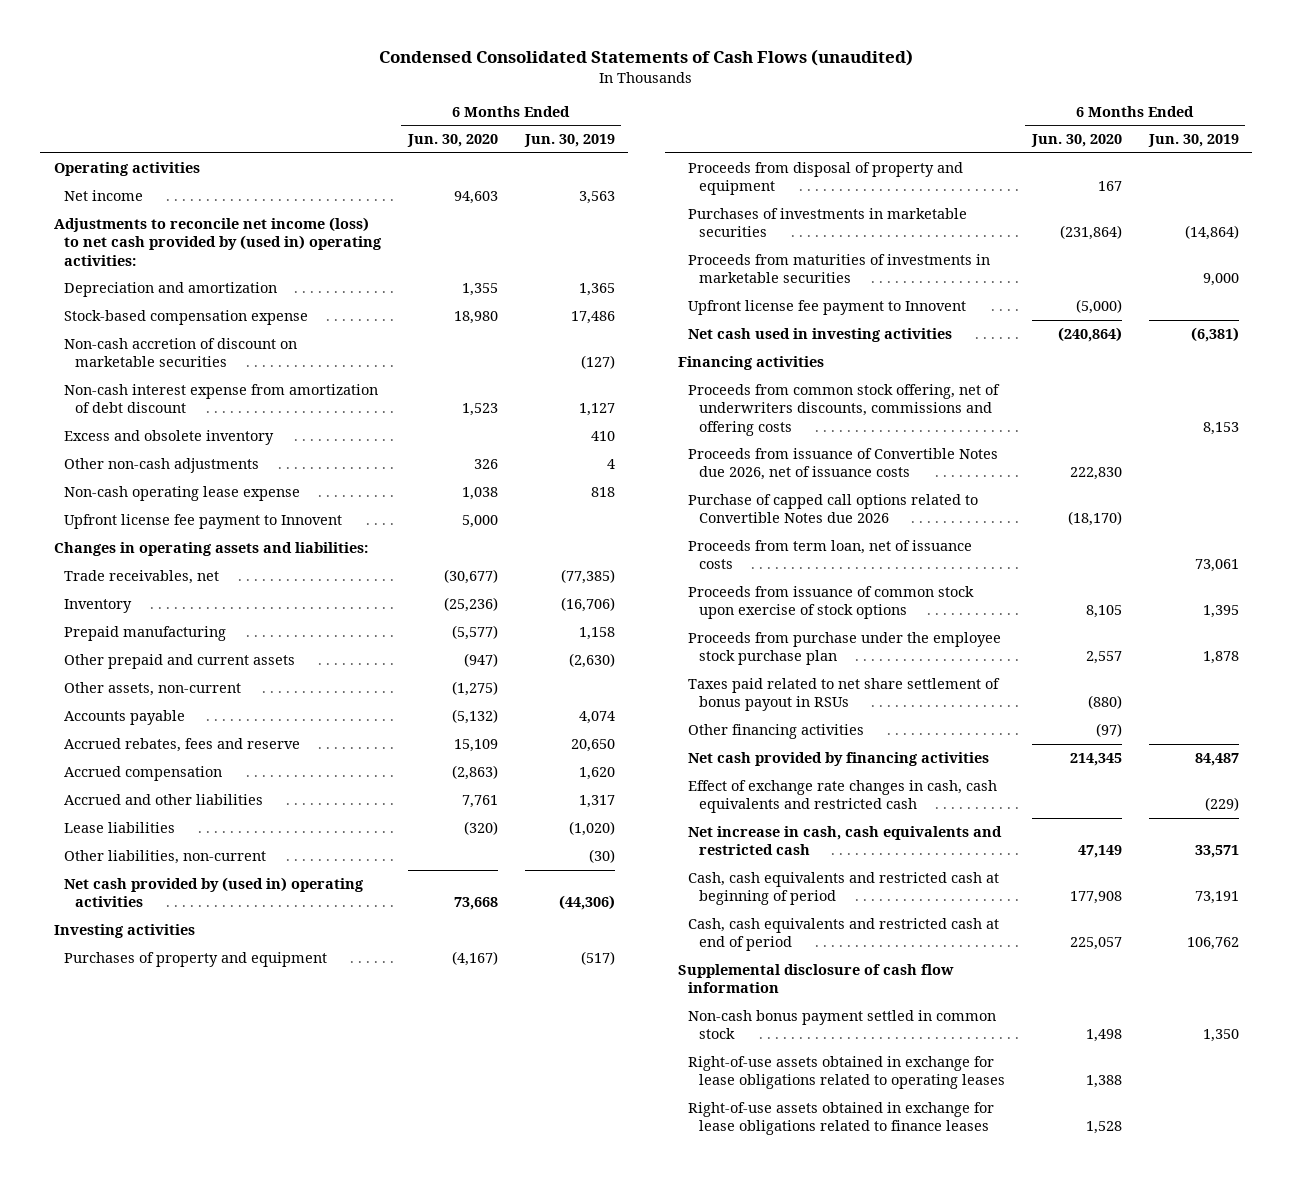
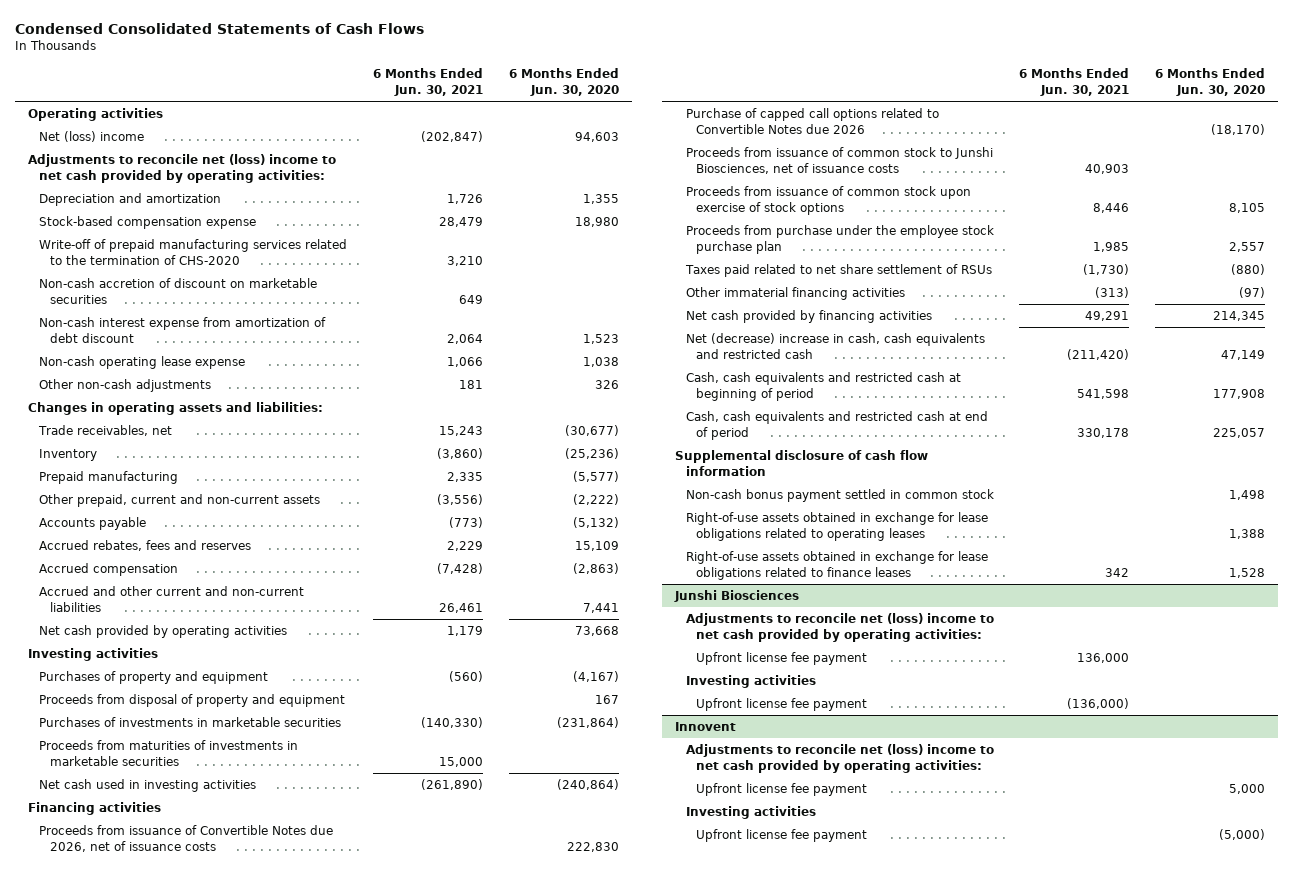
[379,48,914,66] Condensed Consolidated Statements of Cash Flows (unaudited) -> [15,22,425,34] Condensed Consolidated Statements of Cash Flows
[523,134,615,148] Jun. 30, 2019 -> none
none -> [372,68,483,96] 6 Months Ended Jun. 30, 2021
[64,190,144,202] Net income -> [39,131,145,143] Net (loss) income
[53,217,383,266] Adjustments to reconcile net income (loss) to net cash provided by (used in) operating activities: -> [28,154,337,183] Adjustments to reconcile net (loss) income to net cash provided by operating activities:
none -> [39,239,348,265] Write-off of prepaid manufacturing services related to the termination of CHS-2020
[64,430,275,446] Excess and obsolete inventory -> none
[64,514,343,530] Upfront license fee payment to Innovent -> none
[64,458,260,474] Other non-cash adjustments -> [39,379,212,393] Other non-cash adjustments
[64,682,242,697] Other assets, non-current -> none
[64,654,296,670] Other prepaid and current assets -> [39,494,321,508] Other prepaid, current and non-current assets
[463,653,498,668] (947) -> [572,494,619,506] (2,222)
[64,738,301,753] Accrued rebates, fees and reserve -> [39,540,252,552] Accrued rebates, fees and reserves
[64,822,176,834] Lease liabilities -> none
[64,850,267,865] Other liabilities, non-current -> none
[64,794,264,806] Accrued and other liabilities -> [39,586,305,612] Accrued and other current and non-current liabilities
[461,795,498,809] 7,761 -> [582,602,619,613] 7,441
[64,877,365,908] Net cash provided by (used in) operating activities -> [39,625,288,639] Net cash provided by operating activities
[688,300,967,316] Upfront license fee payment to Innovent -> none
[688,384,1001,436] Proceeds from common stock offering, net of underwriters discounts, commissions and offering costs -> none
[688,540,973,570] Proceeds from term loan, net of issuance costs -> none
none -> [685,147,993,174] Proceeds from issuance of common stock to Junshi Biosciences, net of issuance costs
[688,678,1001,712] Taxes paid related to net share settlement of bonus payout in RSUs -> [684,264,992,278] Taxes paid related to net share settlement of RSUs
[688,724,865,740] Other financing activities -> [685,287,905,301] Other immaterial financing activities
[688,780,998,814] Effect of exchange rate changes in cash, cash equivalents and restricted cash -> none
[688,826,1003,856] Net increase in cash, cash equivalents and restricted cash -> [685,333,985,359] Net (decrease) increase in cash, cash equivalents and restricted cash
none -> [673,590,799,603] Junshi Biosciences
none -> [685,613,994,642] Adjustments to reconcile net (loss) income to net cash provided by operating activities:
none -> [696,652,868,666] Upfront license fee payment
none -> [685,675,816,689] Investing activities
none -> [696,698,868,712] Upfront license fee payment
none -> [674,722,736,732] Innovent
none -> [685,744,994,773] Adjustments to reconcile net (loss) income to net cash provided by operating activities:
none -> [696,783,868,797] Upfront license fee payment
none -> [685,806,816,820] Investing activities
none -> [696,829,868,843] Upfront license fee payment

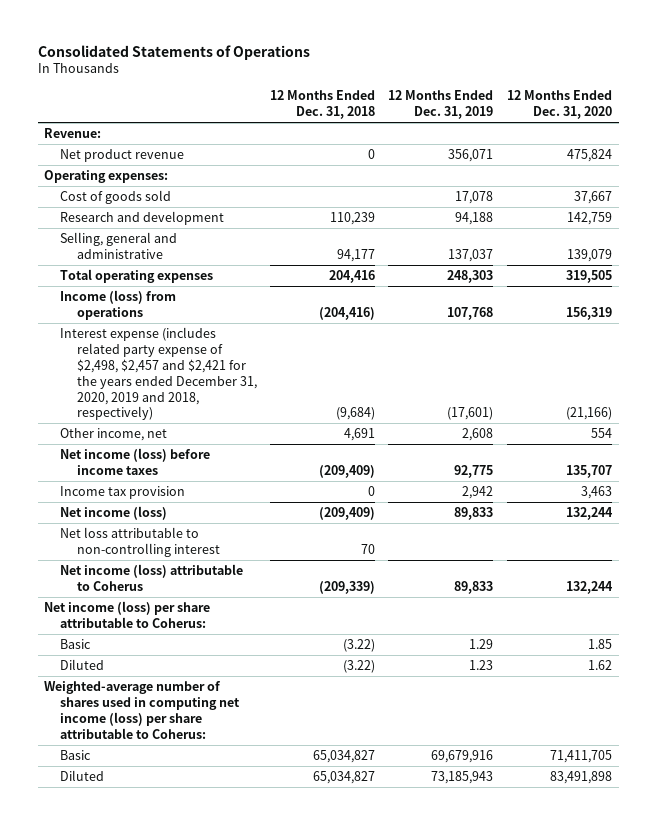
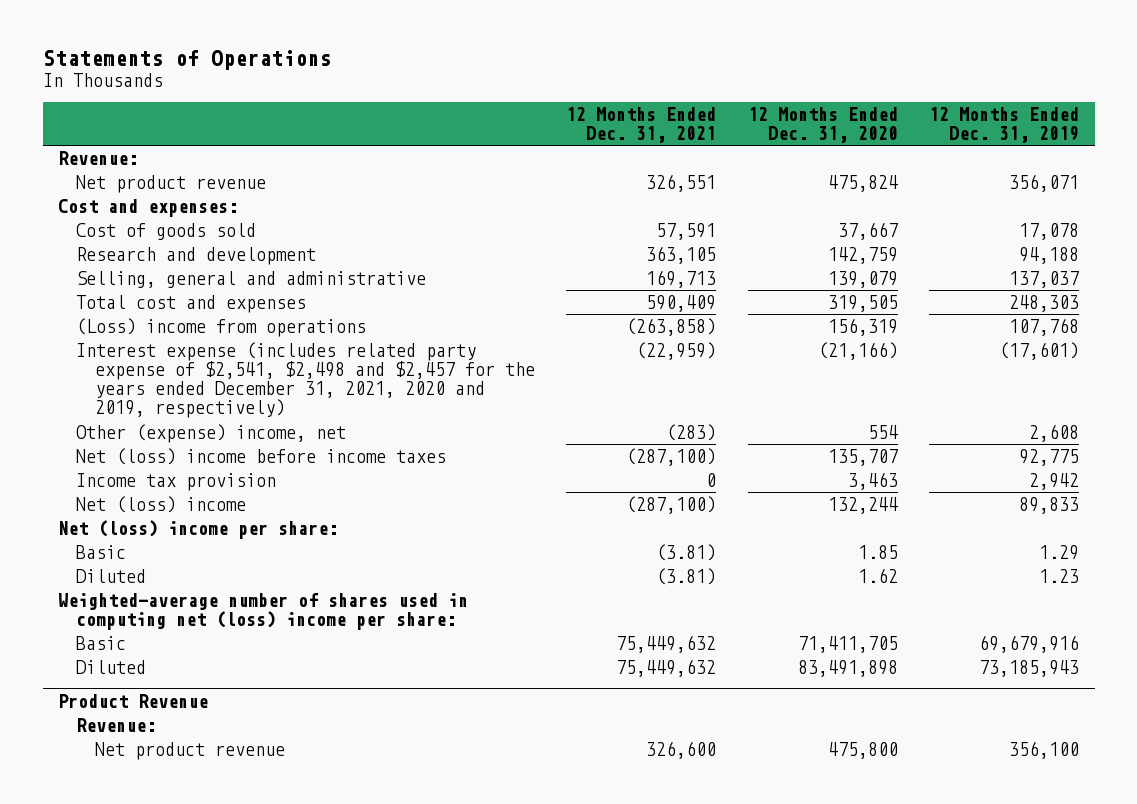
[37,44,310,60] Consolidated Statements of Operations -> [42,50,331,71] Statements of Operations
[269,90,375,120] 12 Months Ended Dec. 31, 2018 -> none
none -> [566,106,717,144] 12 Months Ended Dec. 31, 2021
[44,169,169,183] Operating expenses: -> [58,199,239,218] Cost and expenses:
[60,268,214,283] Total operating expenses -> [76,295,307,314] Total cost and expenses
[60,289,177,320] Income (loss) from operations -> [76,318,367,338] (Loss) income from operations
[60,326,257,421] Interest expense (includes related party expense of $2,498, $2,457 and $2,421 for the years ended December 31, 2020, 2019 and 2018, respectively) -> [76,342,535,419] Interest expense (includes related party expense of $2,541, $2,498 and $2,457 for the years ended December 31, 2021, 2020 and 2019, respectively)
[60,427,168,441] Other income, net -> [76,424,347,444] Other (expense) income, net
[60,447,211,475] Net income (loss) before income taxes -> [76,448,447,466] Net (loss) income before income taxes
[60,505,168,520] Net income (loss) -> none
[60,526,220,557] Net loss attributable to non-controlling interest -> none
[60,563,244,591] Net income (loss) attributable to Coherus -> [76,496,247,514] Net (loss) income
[44,600,211,628] Net income (loss) per share attributable to Coherus: -> [58,520,339,540] Net (loss) income per share:
[44,680,241,739] Weighted-average number of shares used in computing net income (loss) per share attributable to Coherus: -> [58,593,469,631] Weighted-average number of shares used in computing net (loss) income per share:
none -> [58,693,209,708] Product Revenue
none -> [76,718,157,733] Revenue:
none -> [94,742,285,761] Net product revenue

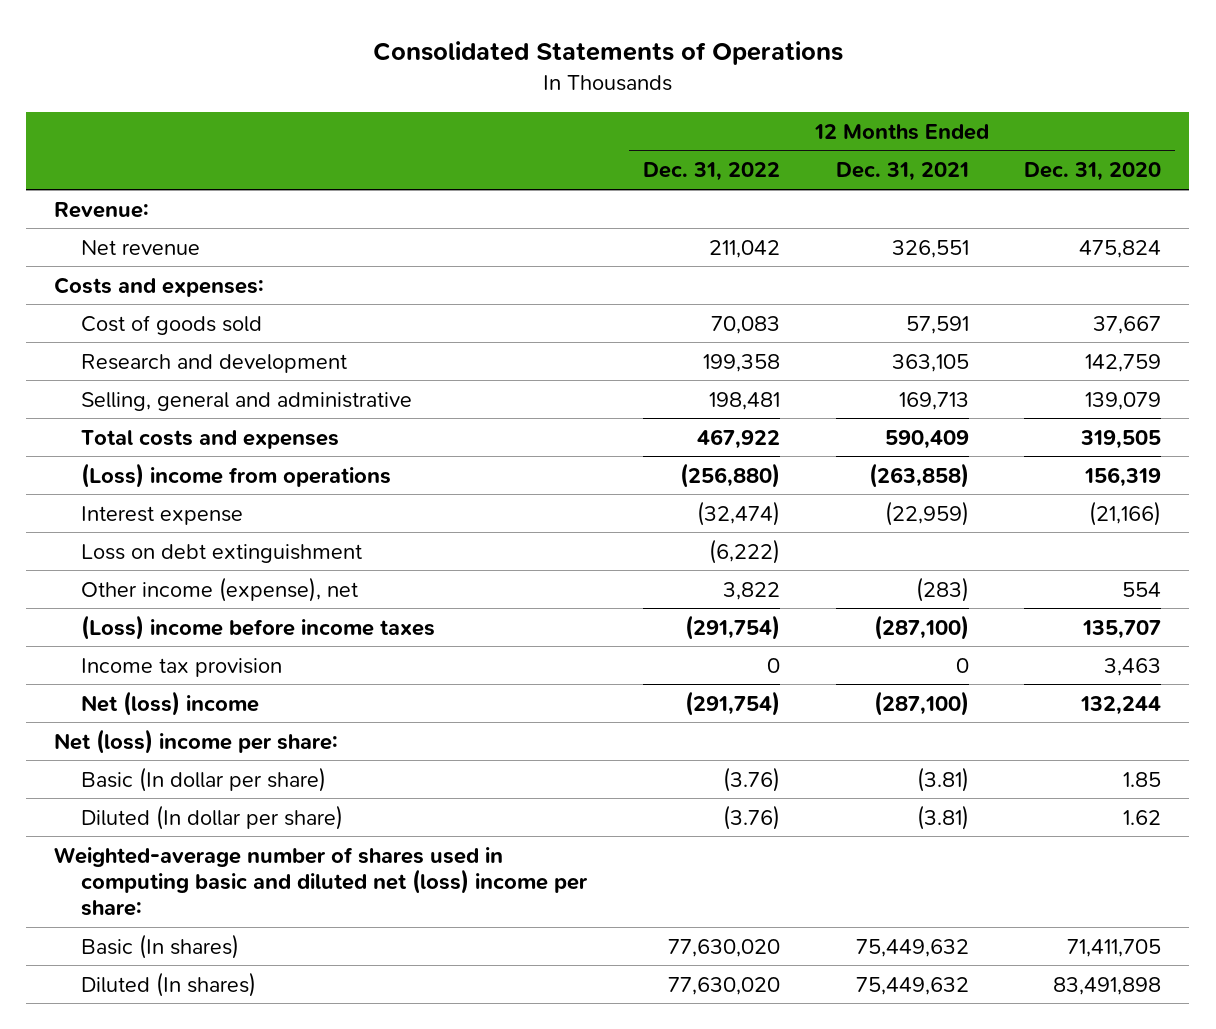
[42,50,331,71] Statements of Operations -> [372,41,843,66] Consolidated Statements of Operations
[929,106,1080,144] 12 Months Ended Dec. 31, 2019 -> none
none -> [643,162,781,182] Dec. 31, 2022
[76,175,267,194] Net product revenue -> [81,239,201,255] Net revenue
[58,199,239,218] Cost and expenses: -> [54,276,265,297] Costs and expenses:
[76,295,307,314] Total cost and expenses -> [81,429,340,449] Total costs and expenses
[76,342,535,419] Interest expense (includes related party expense of $2,541, $2,498 and $2,457 for the years ended December 31, 2021, 2020 and 2019, respectively) -> [81,505,244,525] Interest expense
none -> [81,543,363,563] Loss on debt extinguishment
[76,424,347,444] Other (expense) income, net -> [81,576,359,602] Other income (expense), net
[76,448,447,466] Net (loss) income before income taxes -> [81,614,436,640] (Loss) income before income taxes
[58,693,209,708] Product Revenue -> none
[76,718,157,733] Revenue: -> none
[94,742,285,761] Net product revenue -> none
[76,545,127,560] Basic -> [81,766,327,792] Basic (In dollar per share)
[76,569,147,584] Diluted -> [81,804,344,830] Diluted (In dollar per share)
[58,593,469,631] Weighted-average number of shares used in computing net (loss) income per share: -> [54,846,589,917] Weighted-average number of shares used in computing basic and diluted net (loss) income per share:
[76,636,127,651] Basic -> [81,933,240,959] Basic (In shares)
[76,660,147,675] Diluted -> [81,971,257,997] Diluted (In shares)

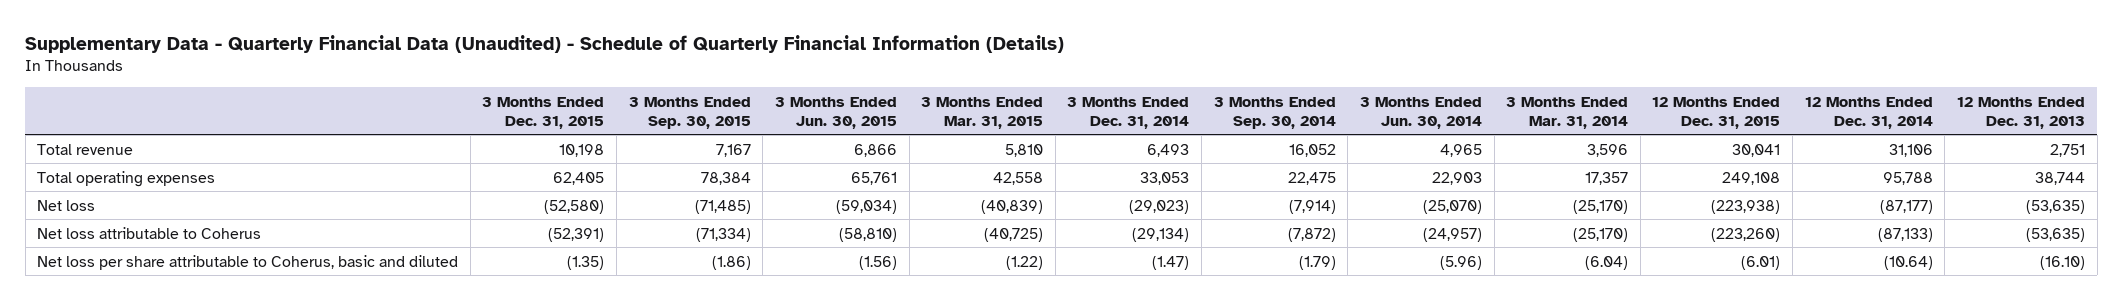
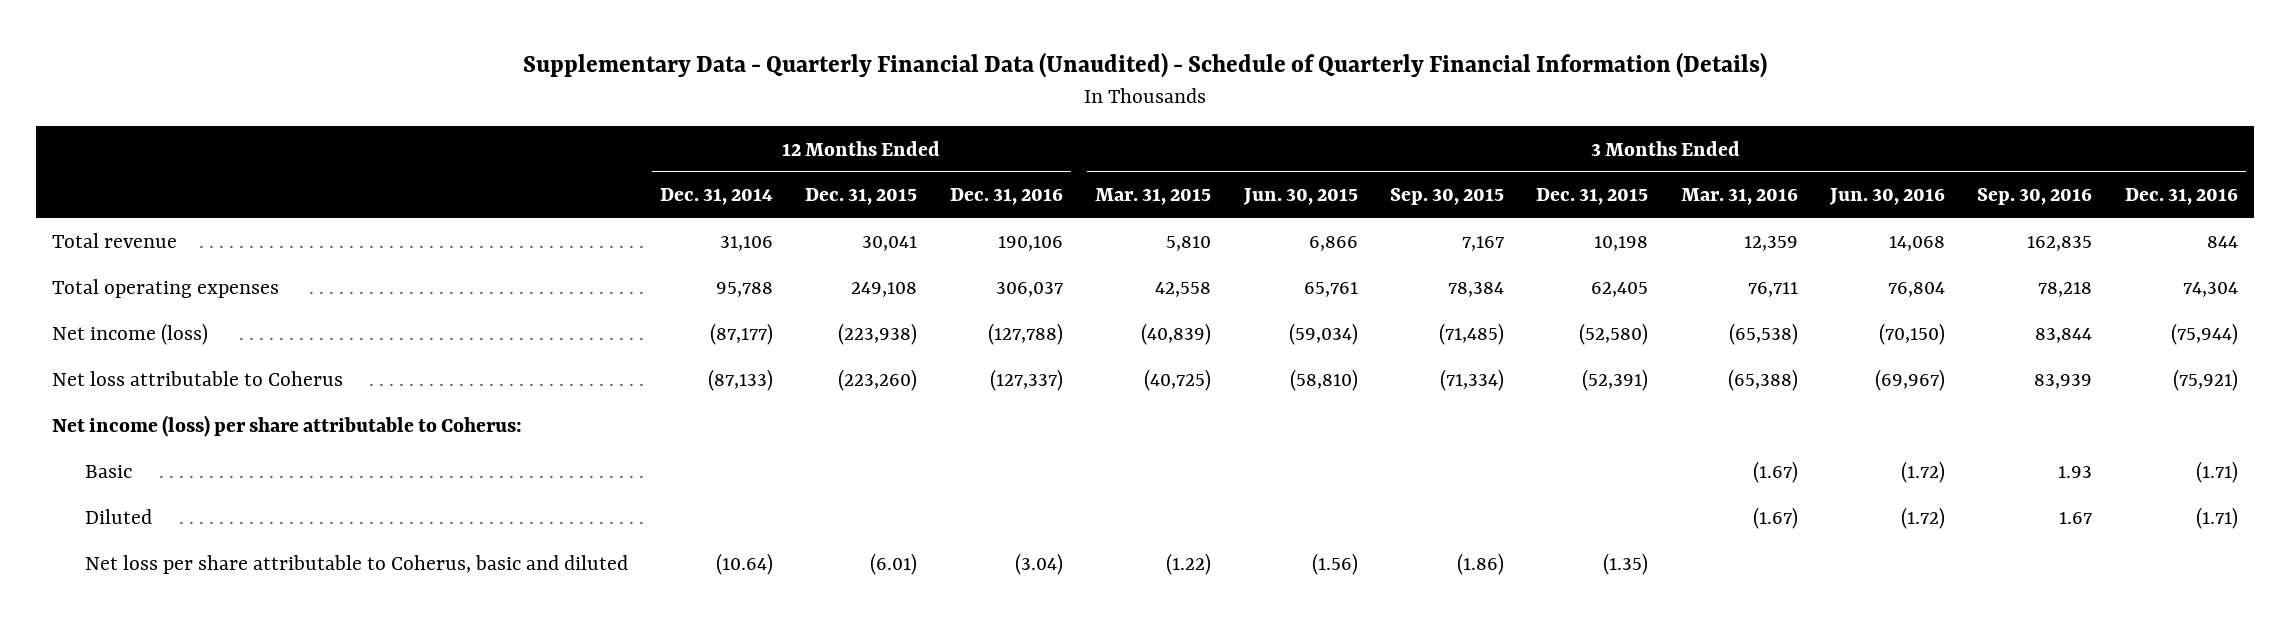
[1067,96,1190,129] 3 Months Ended Dec. 31, 2014 -> none
[1213,96,1336,129] 3 Months Ended Sep. 30, 2014 -> none
[1359,96,1482,129] 3 Months Ended Jun. 30, 2014 -> none
[1506,96,1629,129] 3 Months Ended Mar. 31, 2014 -> none
[1957,96,2086,129] 12 Months Ended Dec. 31, 2013 -> none
none -> [949,188,1063,206] Dec. 31, 2016
none -> [1680,188,1798,206] Mar. 31, 2016
none -> [1829,188,1946,206] Jun. 30, 2016
none -> [1977,188,2093,206] Sep. 30, 2016
none -> [2124,188,2238,206] Dec. 31, 2016
[37,199,96,211] Net loss -> [52,323,209,346] Net income (loss)
none -> [52,415,523,438] Net income (loss) per share attributable to Coherus:
none -> [84,465,132,479] Basic
none -> [84,509,152,525] Diluted

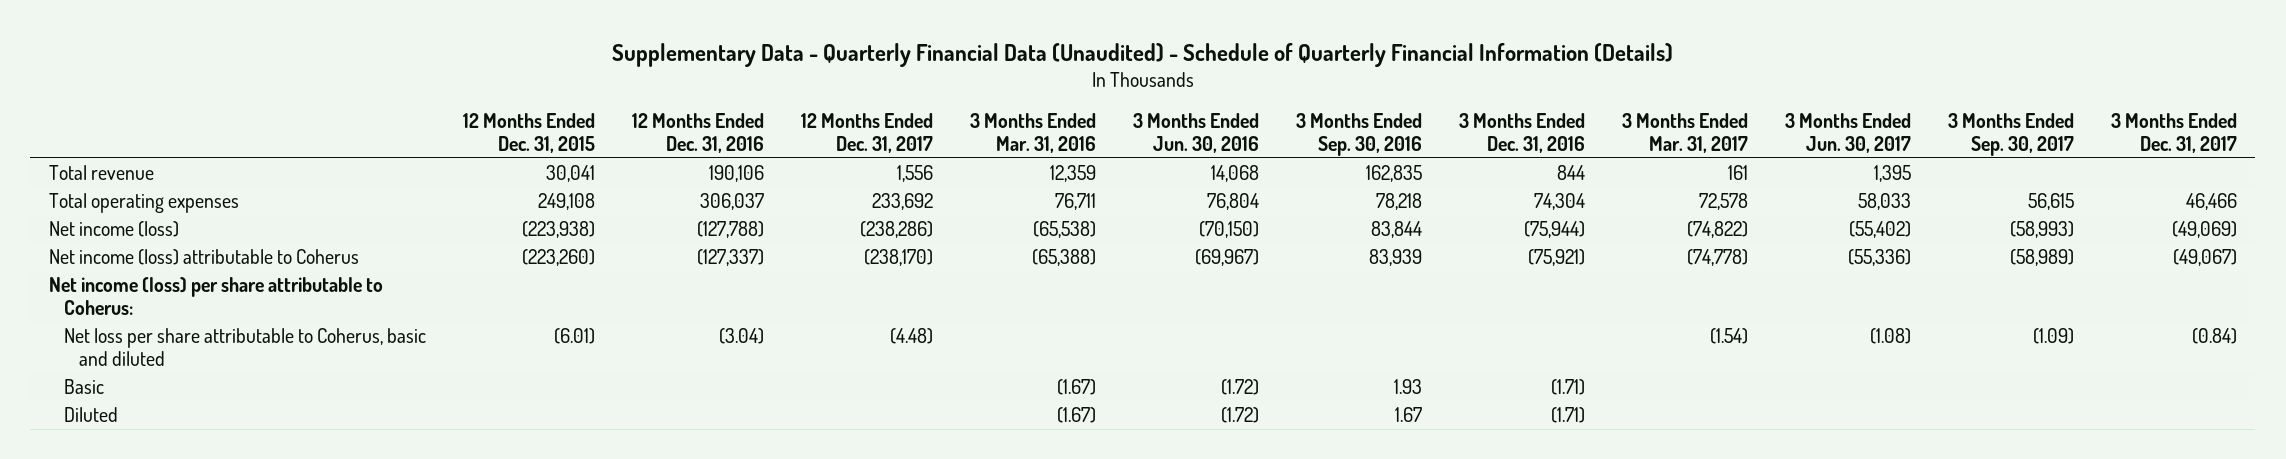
[660,188,774,206] Dec. 31, 2014 -> none
[1095,188,1212,206] Mar. 31, 2015 -> none
[1242,188,1358,206] Jun. 30, 2015 -> none
[1389,188,1504,206] Sep. 30, 2015 -> none
[1536,188,1649,206] Dec. 31, 2015 -> none
none -> [800,112,933,153] 12 Months Ended Dec. 31, 2017
none -> [1621,112,1748,153] 3 Months Ended Mar. 31, 2017
none -> [1784,112,1911,153] 3 Months Ended Jun. 30, 2017
none -> [1947,112,2074,156] 3 Months Ended Sep. 30, 2017
none -> [2110,112,2237,153] 3 Months Ended Dec. 31, 2017
[52,371,344,387] Net loss attributable to Coherus -> [48,249,359,266] Net income (loss) attributable to Coherus
[84,555,628,575] Net loss per share attributable to Coherus, basic and diluted -> [63,328,426,367] Net loss per share attributable to Coherus, basic and diluted

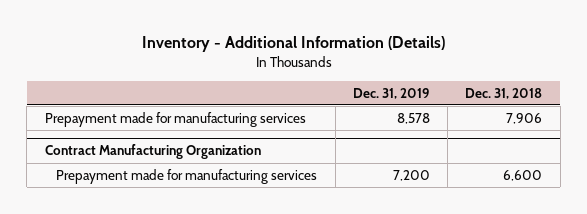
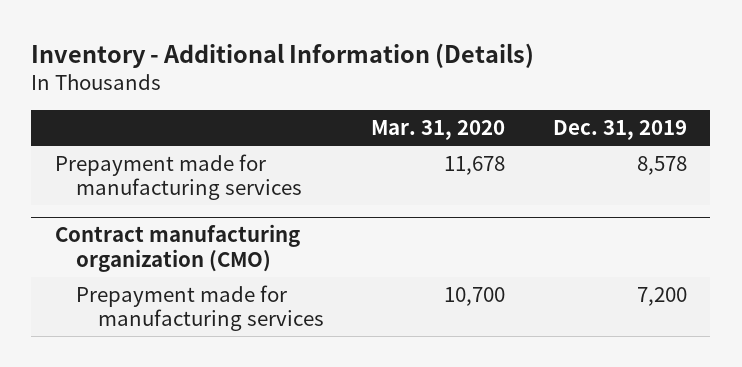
[465,87,543,99] Dec. 31, 2018 -> none
none -> [371,120,506,141] Mar. 31, 2020
[44,144,261,160] Contract Manufacturing Organization -> [54,224,300,272] Contract manufacturing organization (CMO)

